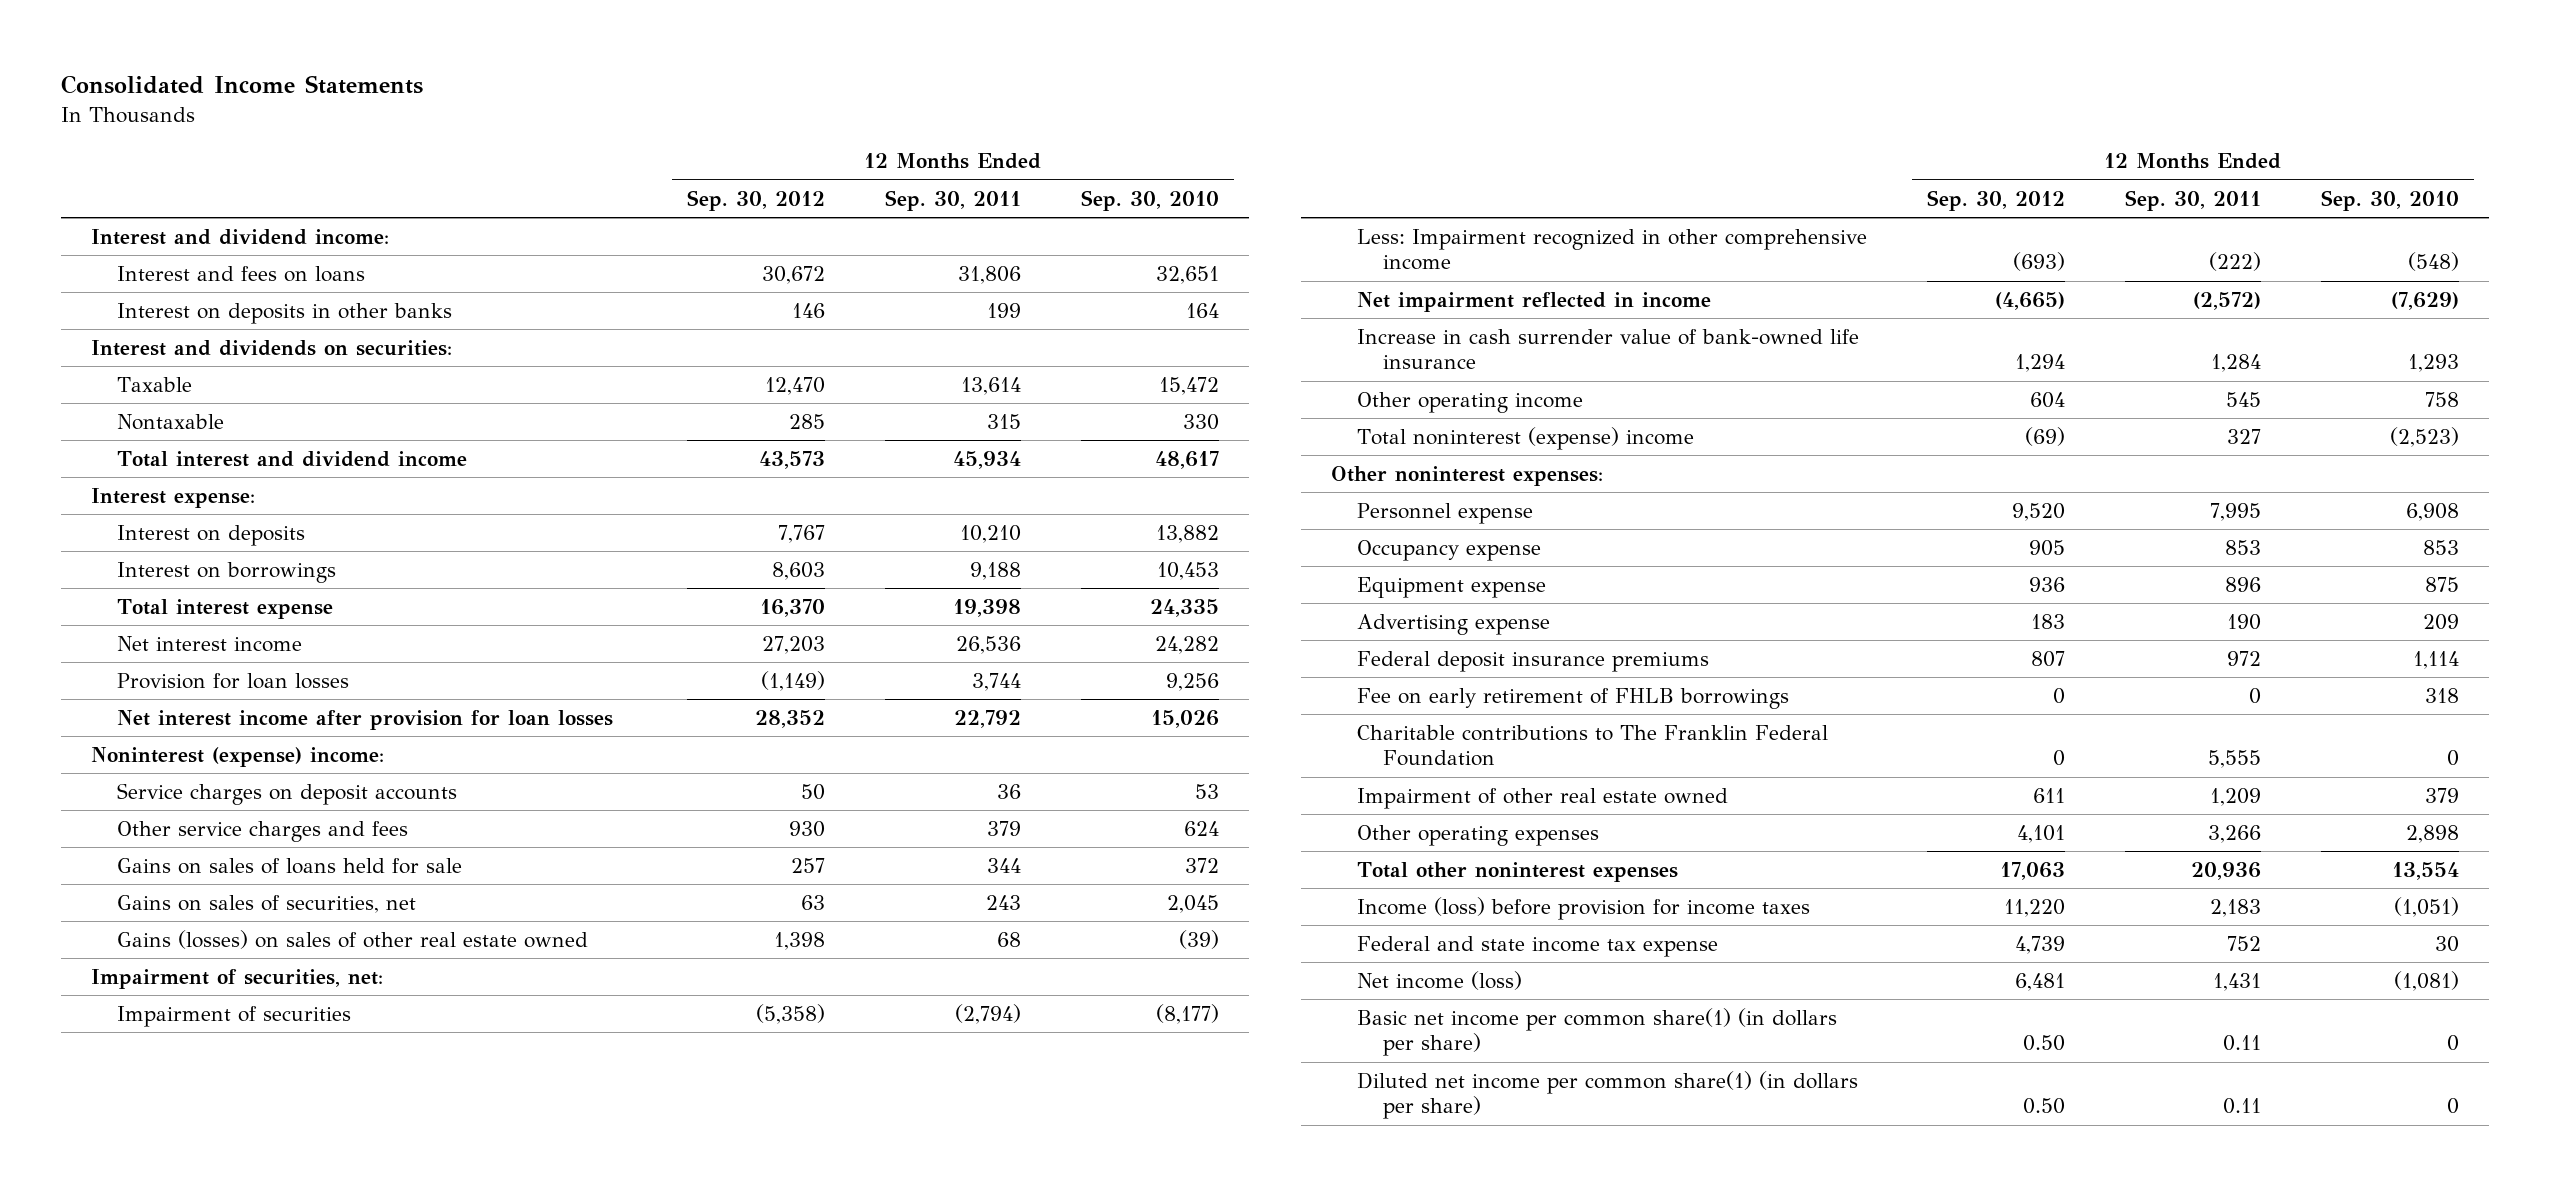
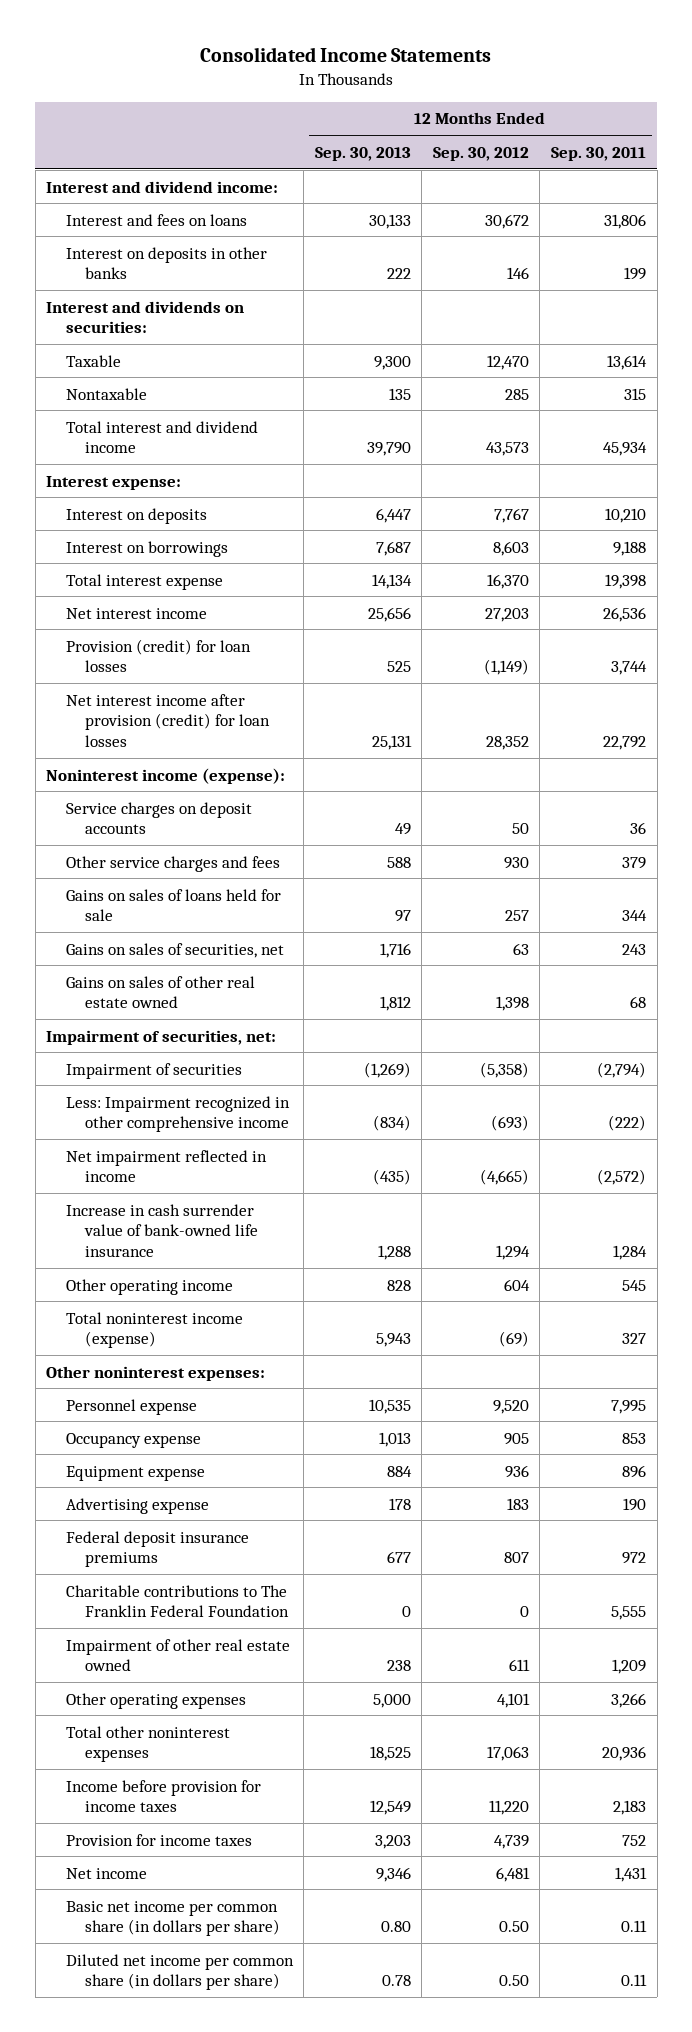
[1080,189,1219,211] Sep. 30, 2010 -> none
none -> [314,146,411,161] Sep. 30, 2013
[116,672,349,689] Provision for loan losses -> [65,638,251,673] Provision (credit) for loan losses
[116,709,613,730] Net interest income after provision for loan losses -> [65,693,270,747] Net interest income after provision (credit) for loan losses
[90,746,384,767] Noninterest (expense) income: -> [46,767,286,784] Noninterest income (expense):
[116,929,588,949] Gains (losses) on sales of other real estate owned -> [65,975,255,1009] Gains on sales of other real estate owned
[1357,426,1695,450] Total noninterest (expense) income -> [65,1311,243,1349] Total noninterest income (expense)
[1357,687,1790,709] Fee on early retirement of FHLB borrowings -> none
[1357,896,1811,920] Income (loss) before provision for income taxes -> [65,1779,261,1813] Income before provision for income taxes
[1357,935,1719,957] Federal and state income tax expense -> [65,1833,252,1846] Provision for income taxes
[1357,970,1523,990] Net income (loss) -> [65,1867,147,1879] Net income
[1357,1007,1838,1057] Basic net income per common share(1) (in dollars per share) -> [65,1900,280,1937] Basic net income per common share (in dollars per share)
[1357,1070,1859,1120] Diluted net income per common share(1) (in dollars per share) -> [65,1953,294,1991] Diluted net income per common share (in dollars per share)

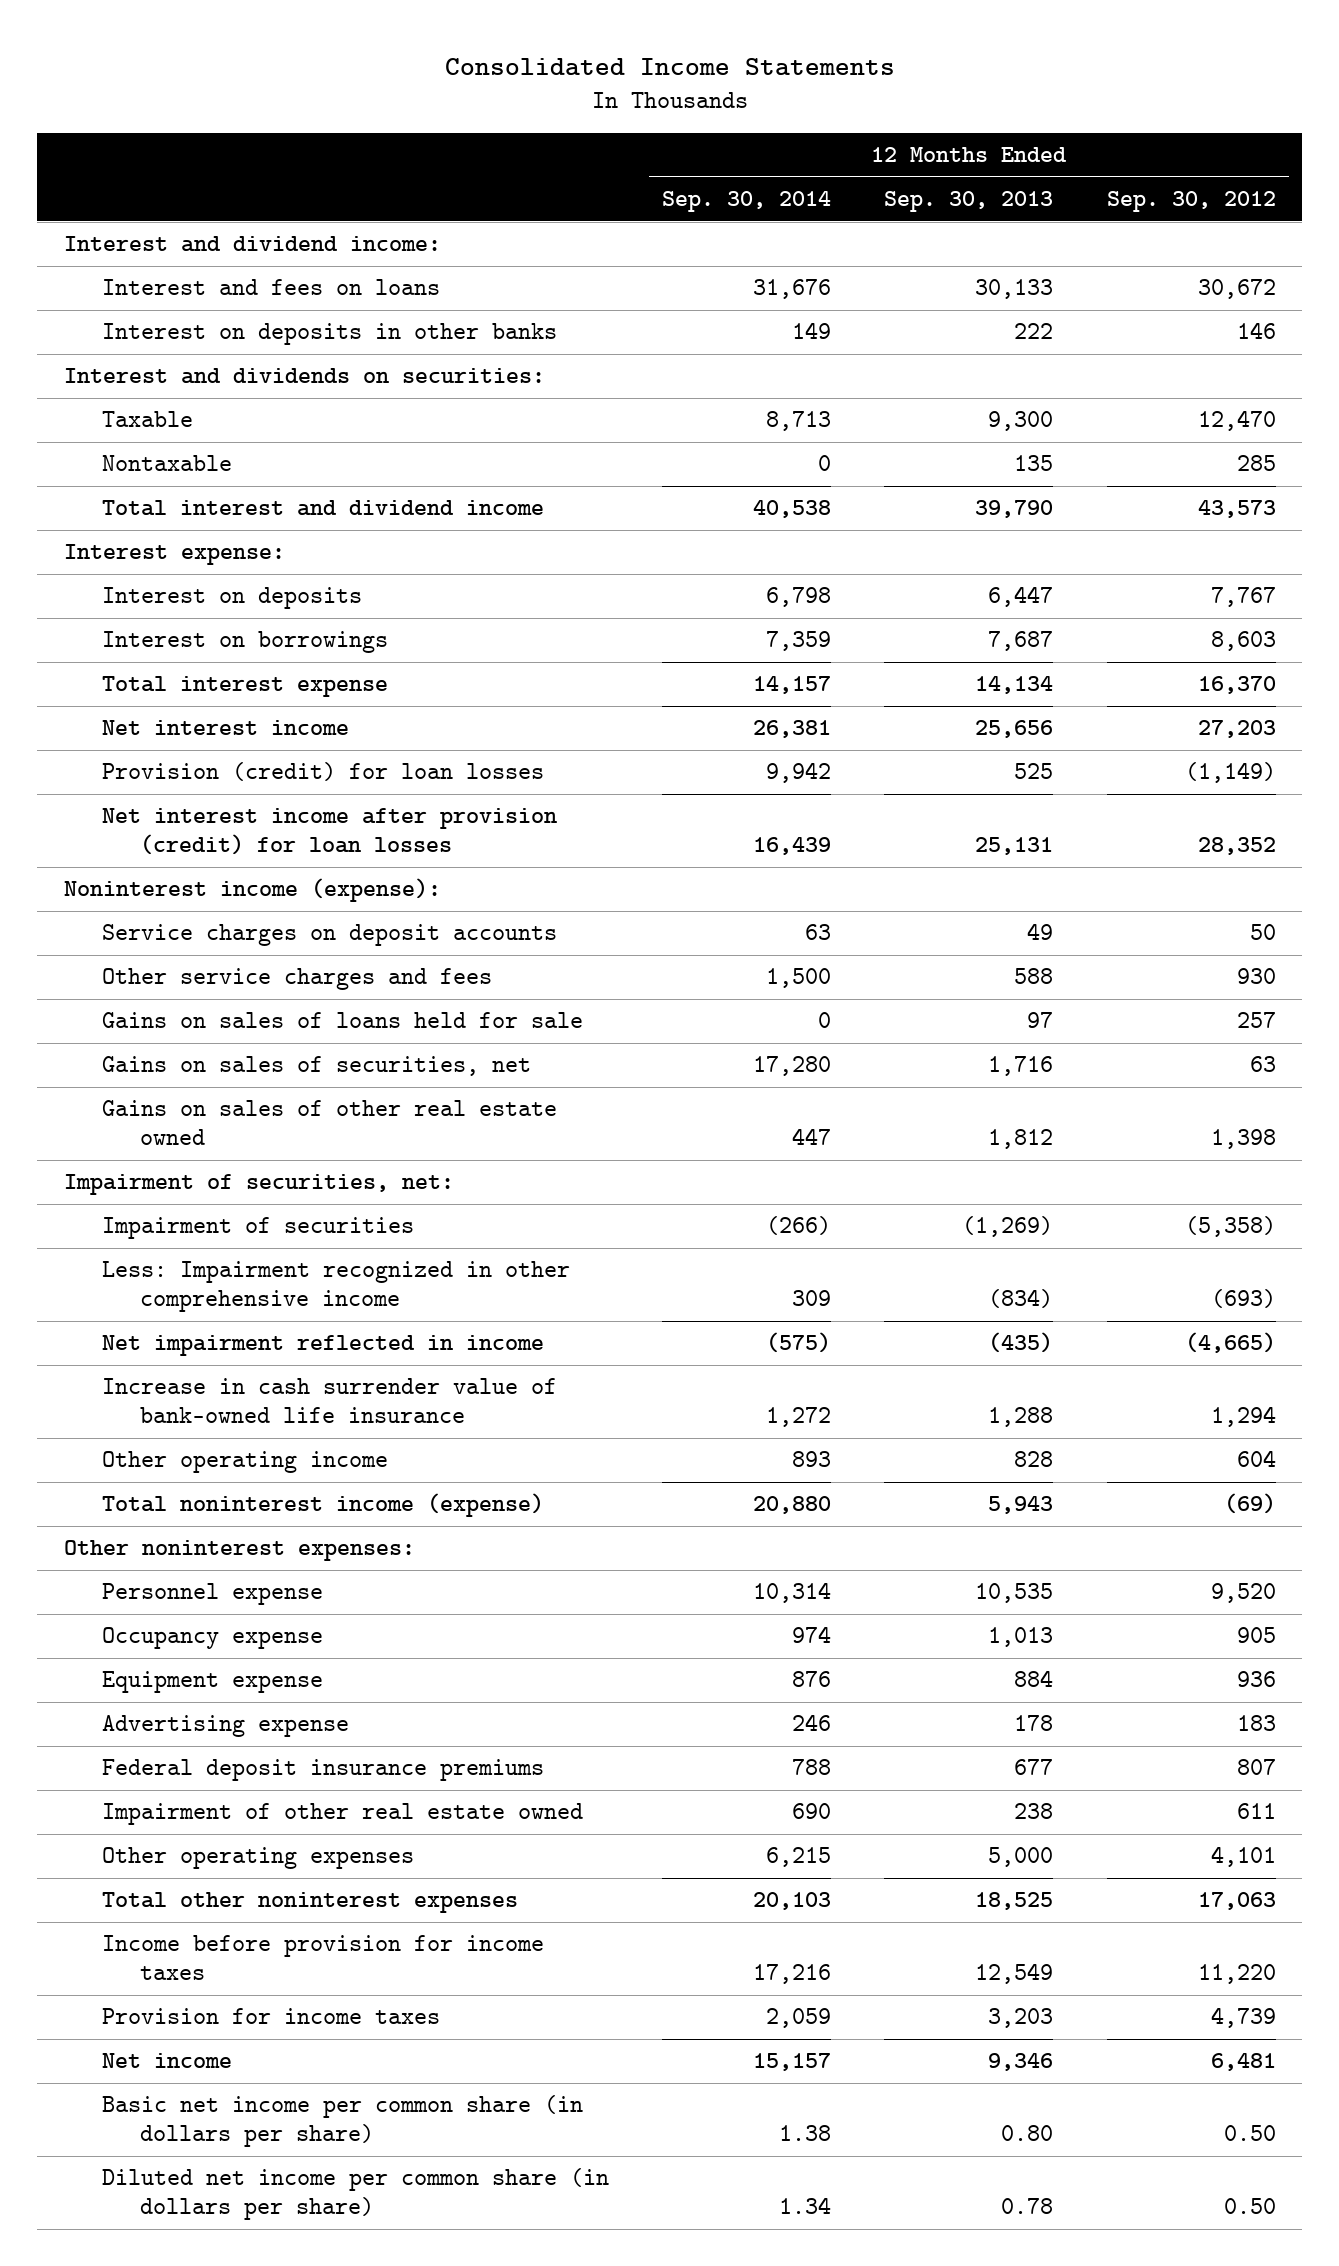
[551,146,647,161] Sep. 30, 2011 -> none
none -> [662,191,832,213] Sep. 30, 2014
[65,1584,289,1618] Charitable contributions to The Franklin Federal Foundation -> none

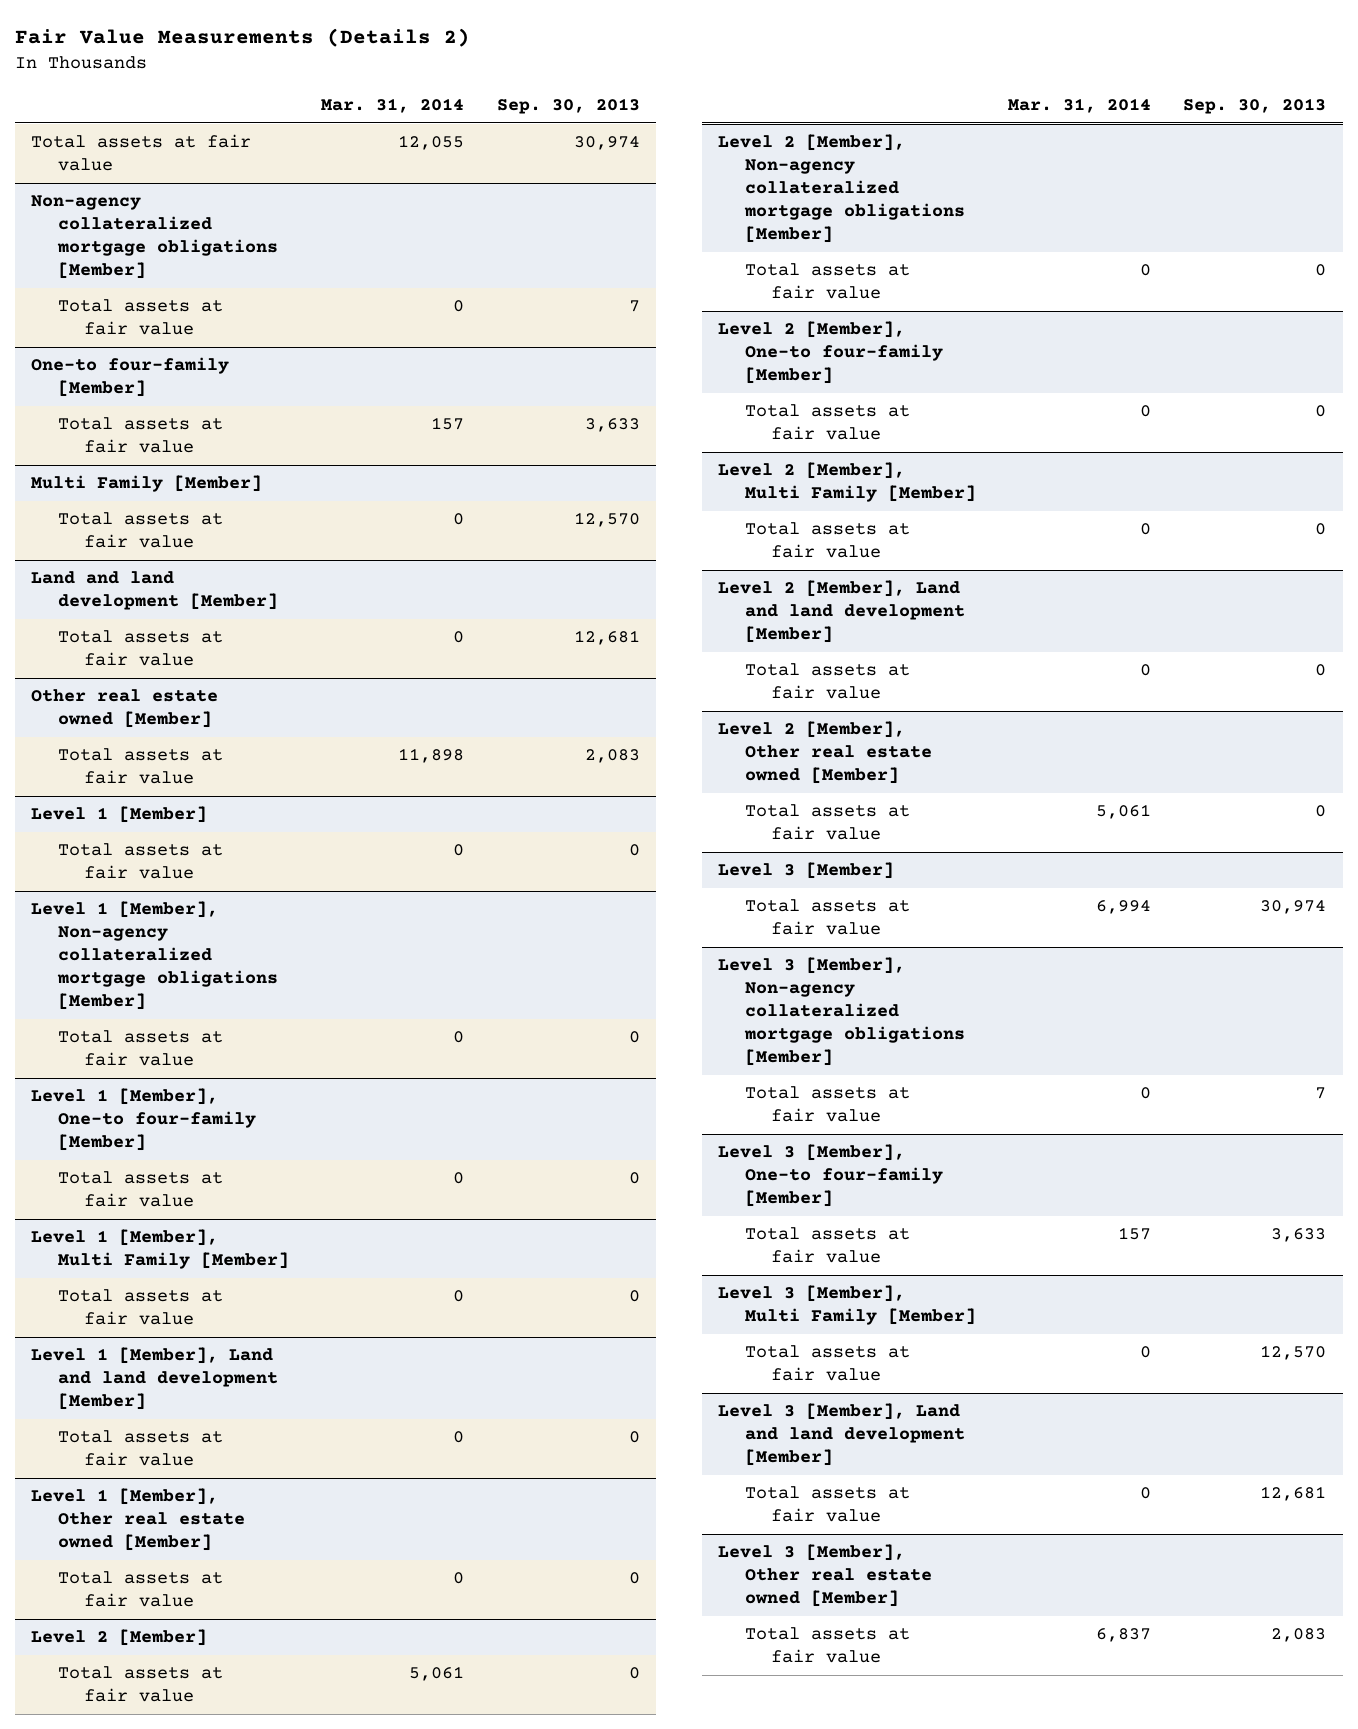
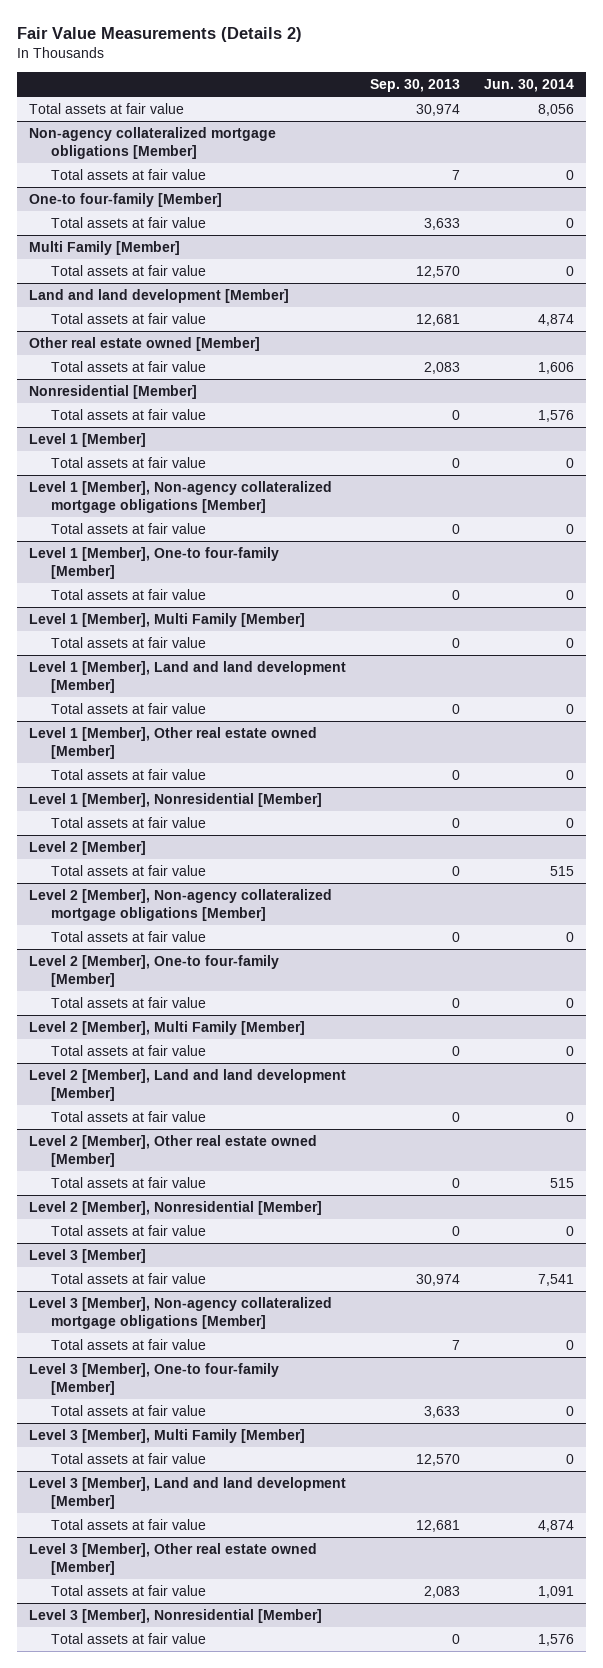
[321,97,465,113] Mar. 31, 2014 -> none
none -> [484,79,575,93] Jun. 30, 2014
none -> [29,384,198,399] Nonresidential [Member]
none -> [51,408,207,420] Total assets at fair value
none -> [29,792,323,807] Level 1 [Member], Nonresidential [Member]
none -> [51,816,207,828] Total assets at fair value
none -> [29,1200,323,1215] Level 2 [Member], Nonresidential [Member]
none -> [51,1224,207,1236] Total assets at fair value
none -> [29,1608,323,1623] Level 3 [Member], Nonresidential [Member]
none -> [51,1632,207,1644] Total assets at fair value

